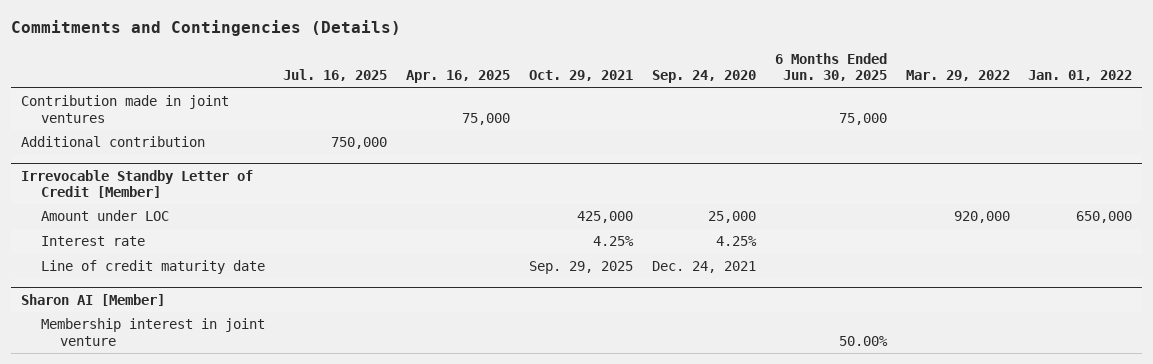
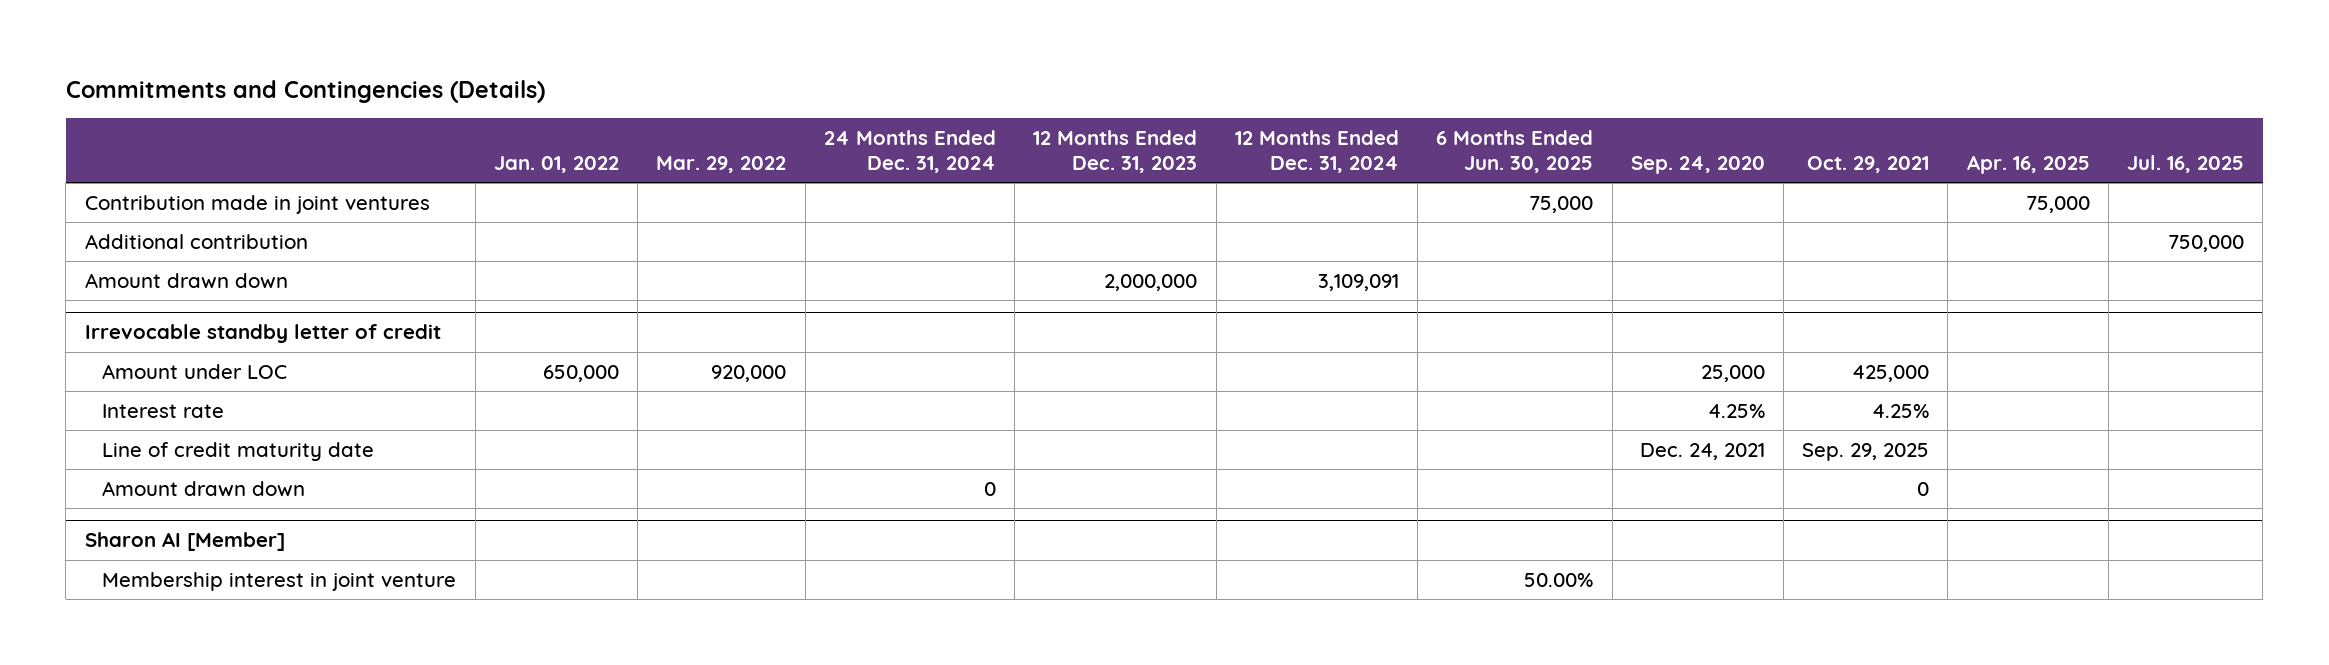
none -> [823,130,996,174] 24 Months Ended Dec. 31, 2024
none -> [1033,130,1198,174] 12 Months Ended Dec. 31, 2023
none -> [1234,130,1399,174] 12 Months Ended Dec. 31, 2024
none -> [84,272,288,289] Amount drawn down
[20,169,253,198] Irrevocable Standby Letter of Credit [Member] -> [84,324,441,344] Irrevocable standby letter of credit
none -> [102,480,306,497] Amount drawn down

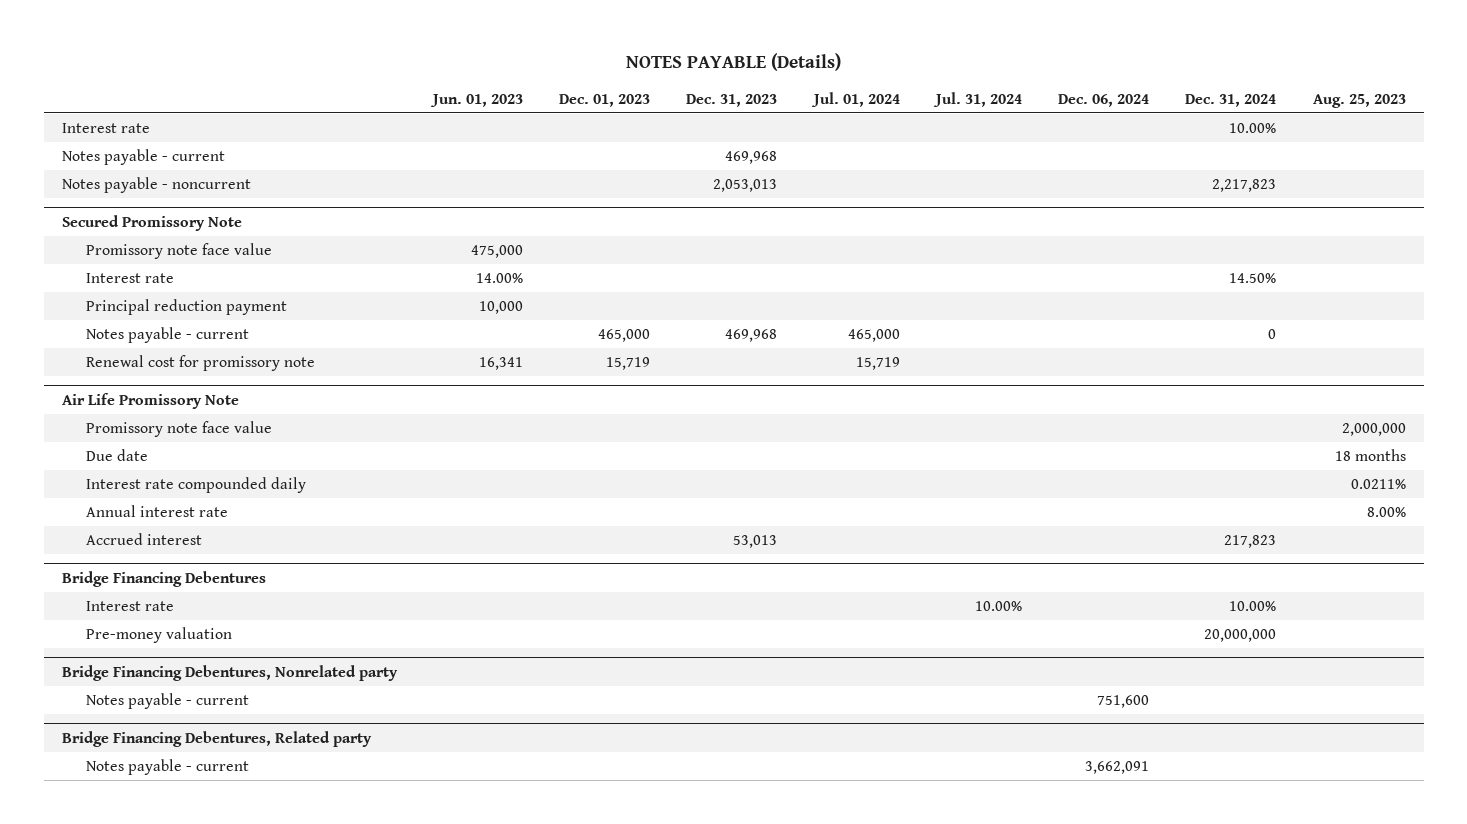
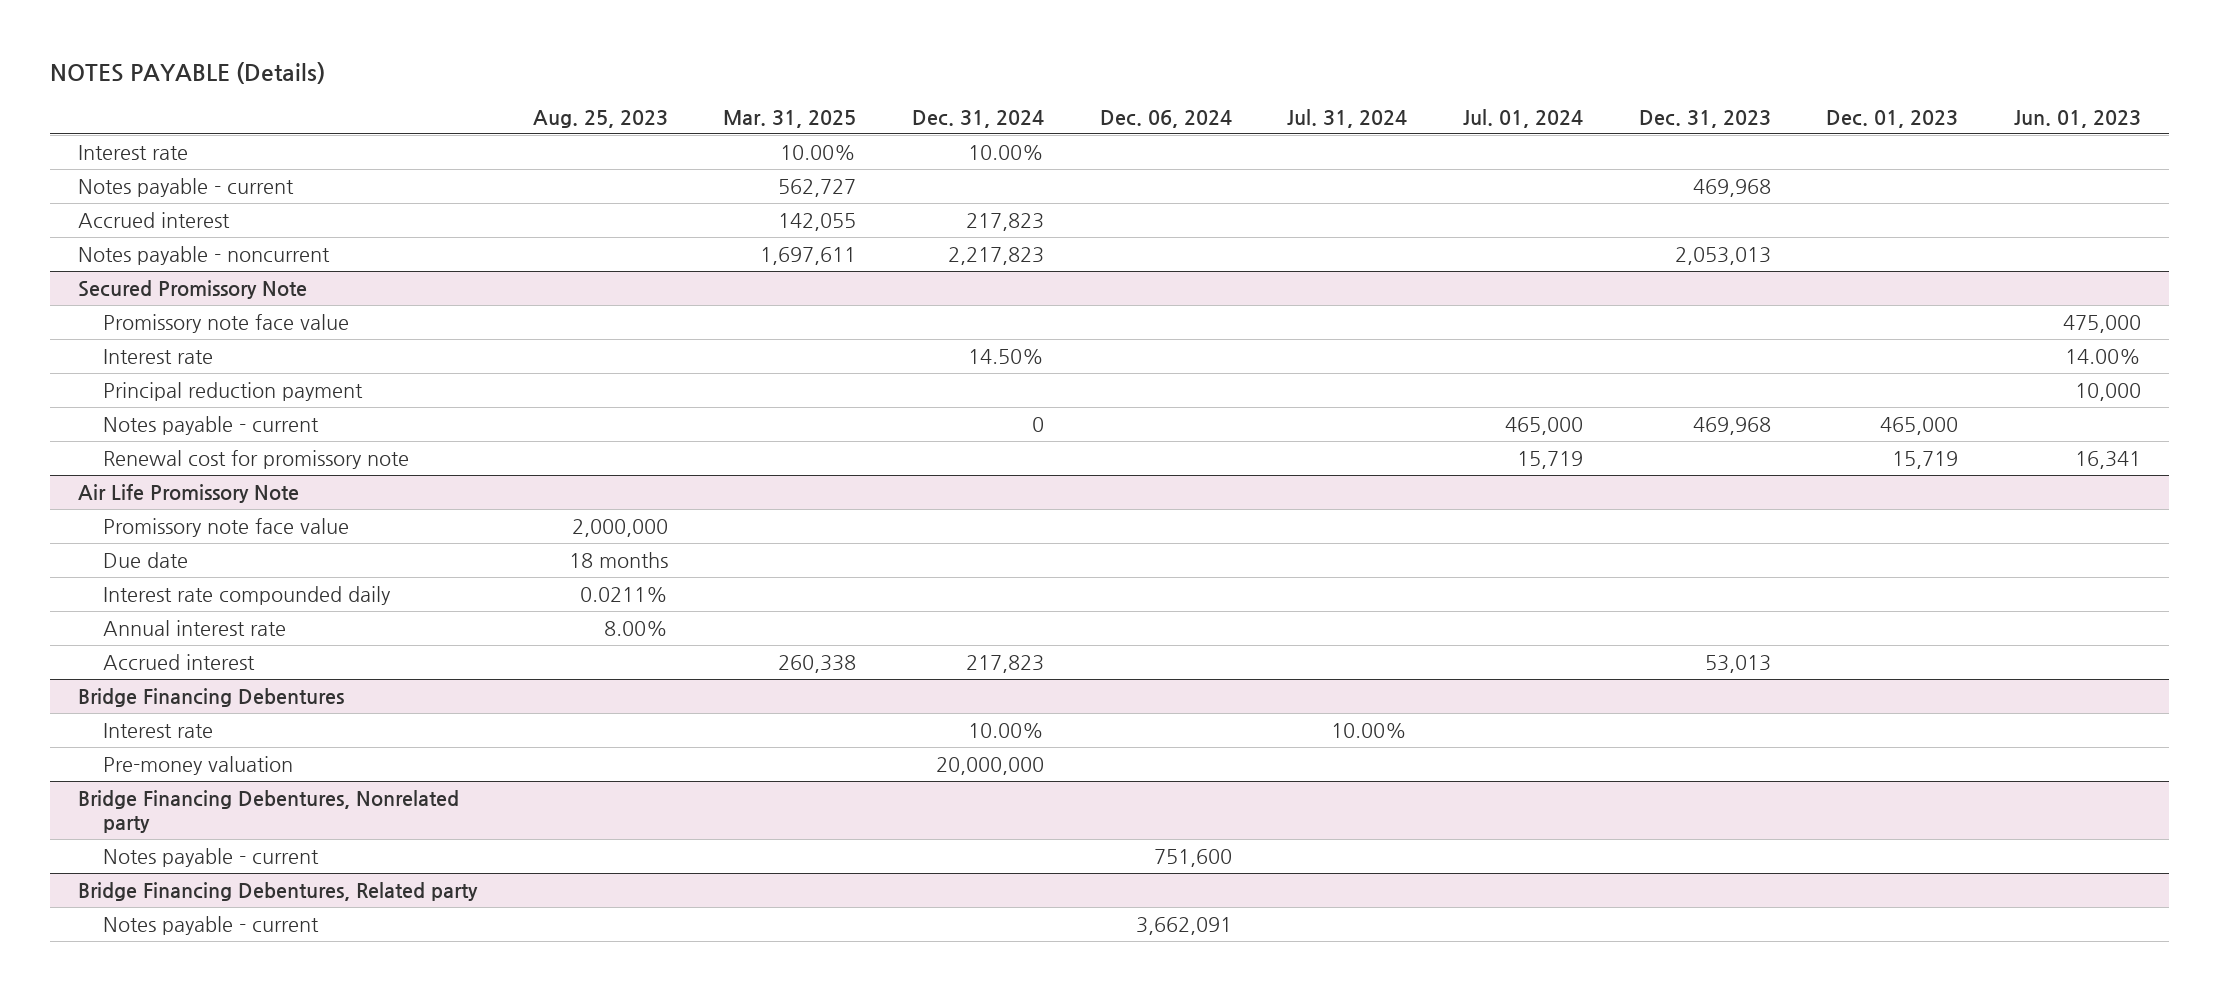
none -> [723,109,857,128] Mar. 31, 2025
none -> [77,211,230,228] Accrued interest

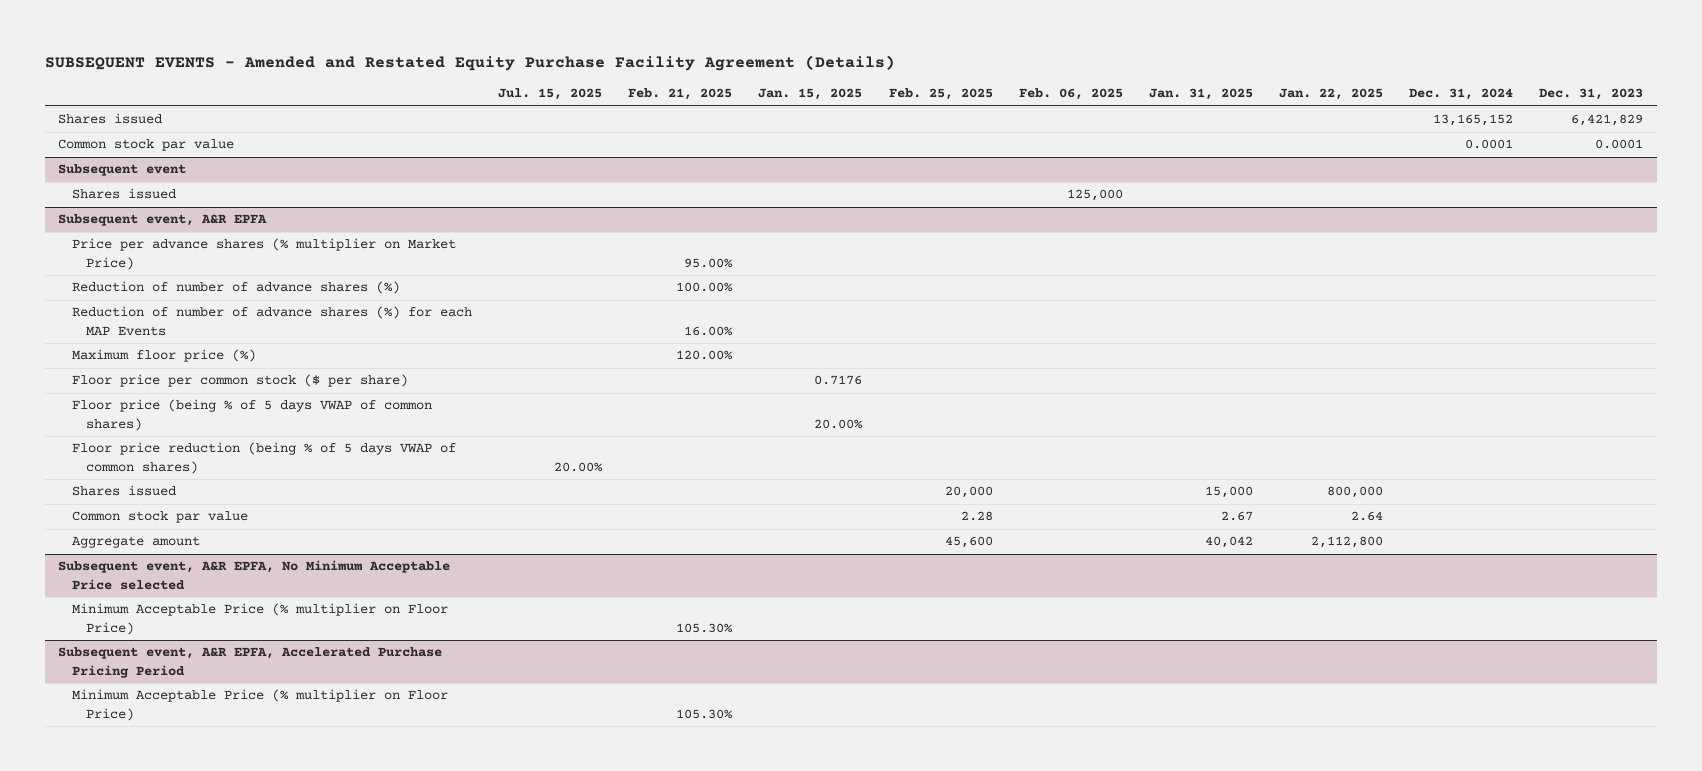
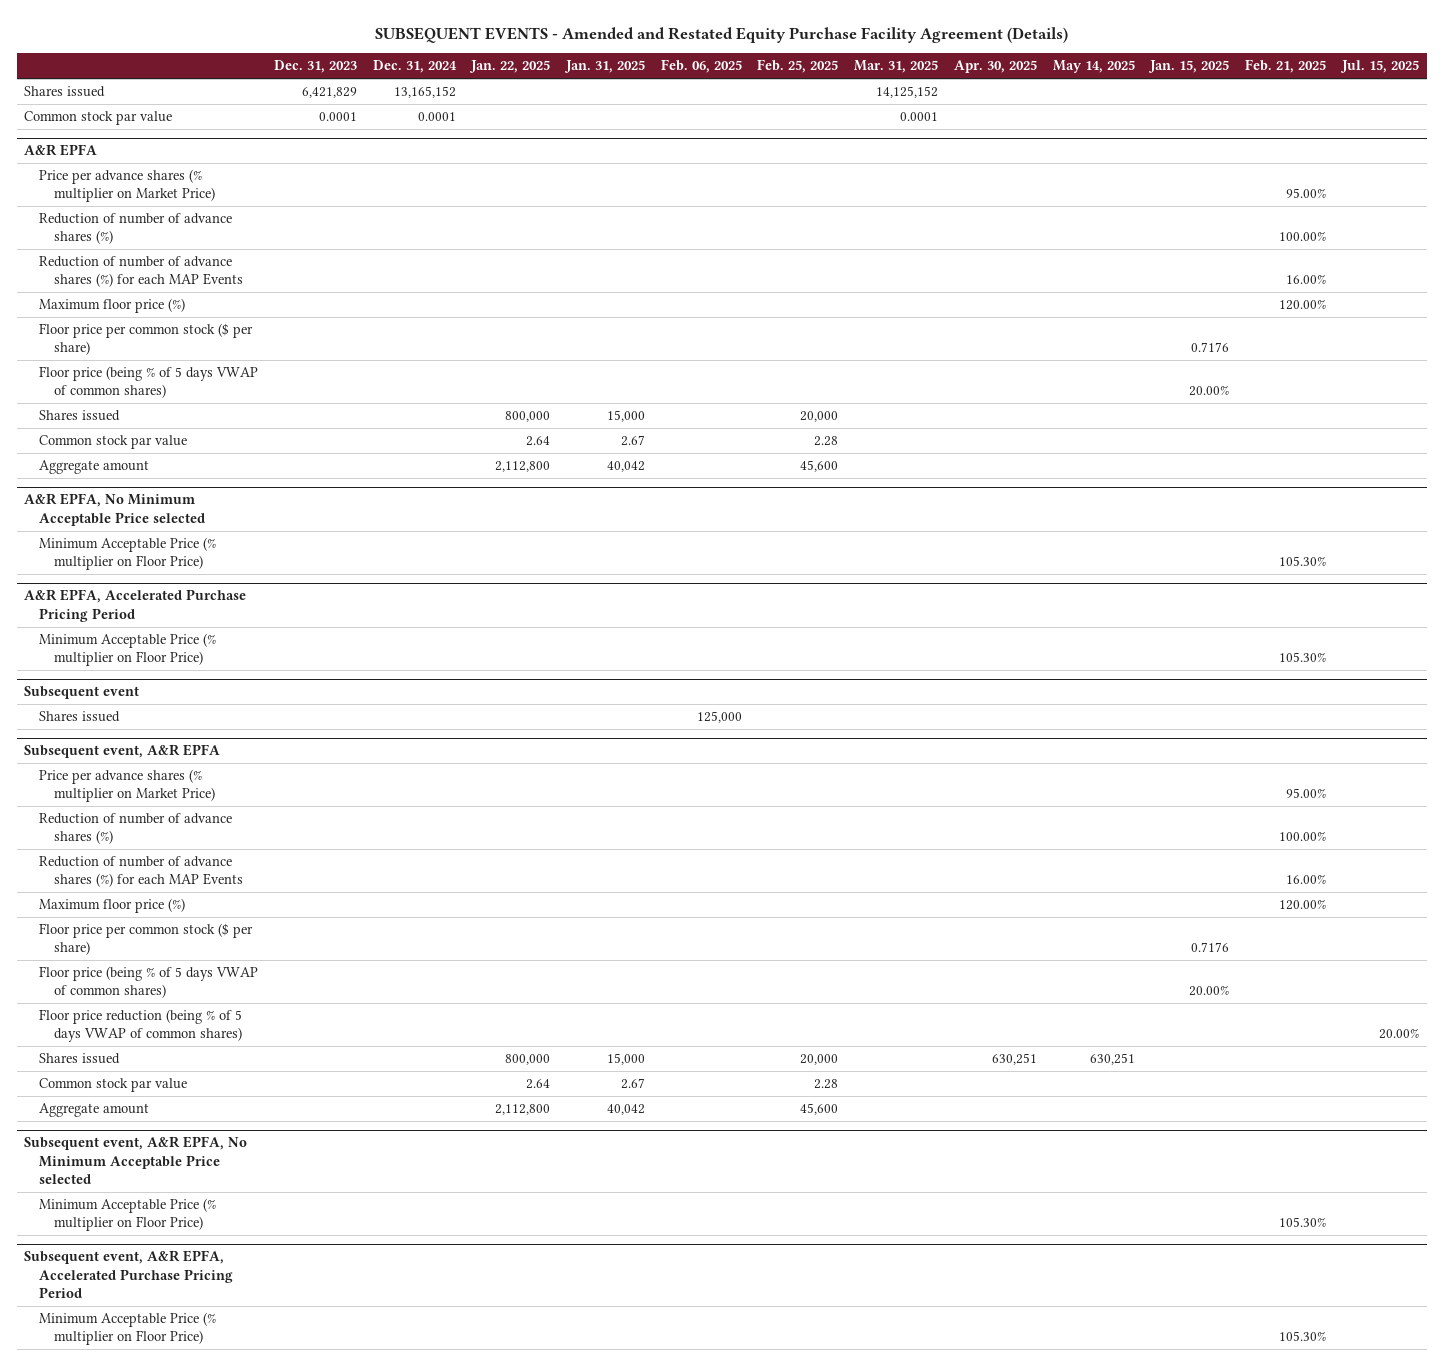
none -> [854,60,939,74] Mar. 31, 2025
none -> [953,60,1037,74] Apr. 30, 2025
none -> [1052,60,1135,74] May 14, 2025
none -> [24,144,98,157] A&R EPFA
none -> [39,169,216,203] Price per advance shares (% multiplier on Market Price)
none -> [39,213,233,245] Reduction of number of advance shares (%)
none -> [39,256,244,288] Reduction of number of advance shares (%) for each MAP Events
none -> [39,298,186,314] Maximum floor price (%)
none -> [39,323,254,356] Floor price per common stock ($ per share)
none -> [39,366,259,399] Floor price (being % of 5 days VWAP of common shares)
none -> [39,410,121,422] Shares issued
none -> [39,435,188,450] Common stock par value
none -> [39,460,150,475] Aggregate amount
none -> [24,493,206,526] A&R EPFA, No Minimum Acceptable Price selected
none -> [39,537,217,571] Minimum Acceptable Price (% multiplier on Floor Price)
none -> [24,589,247,622] A&R EPFA, Accelerated Purchase Pricing Period
none -> [39,633,217,667] Minimum Acceptable Price (% multiplier on Floor Price)

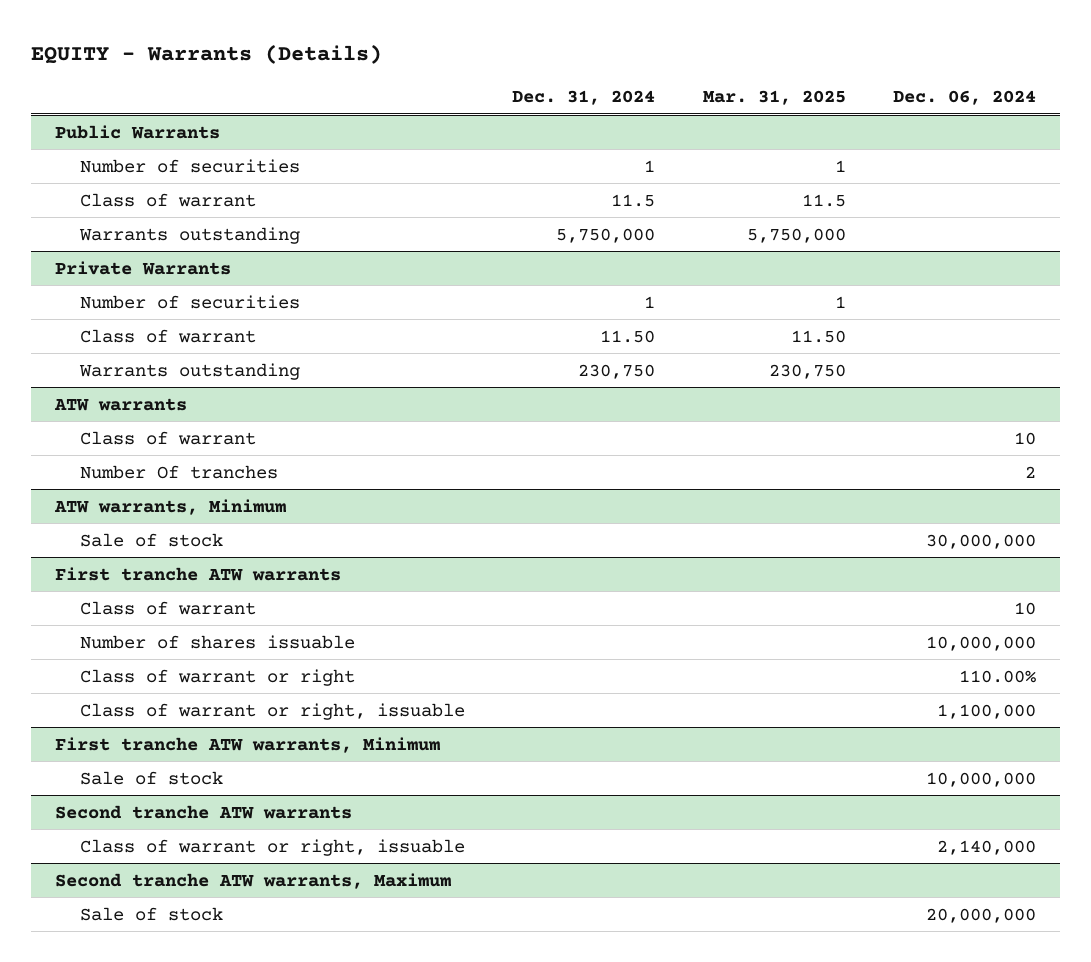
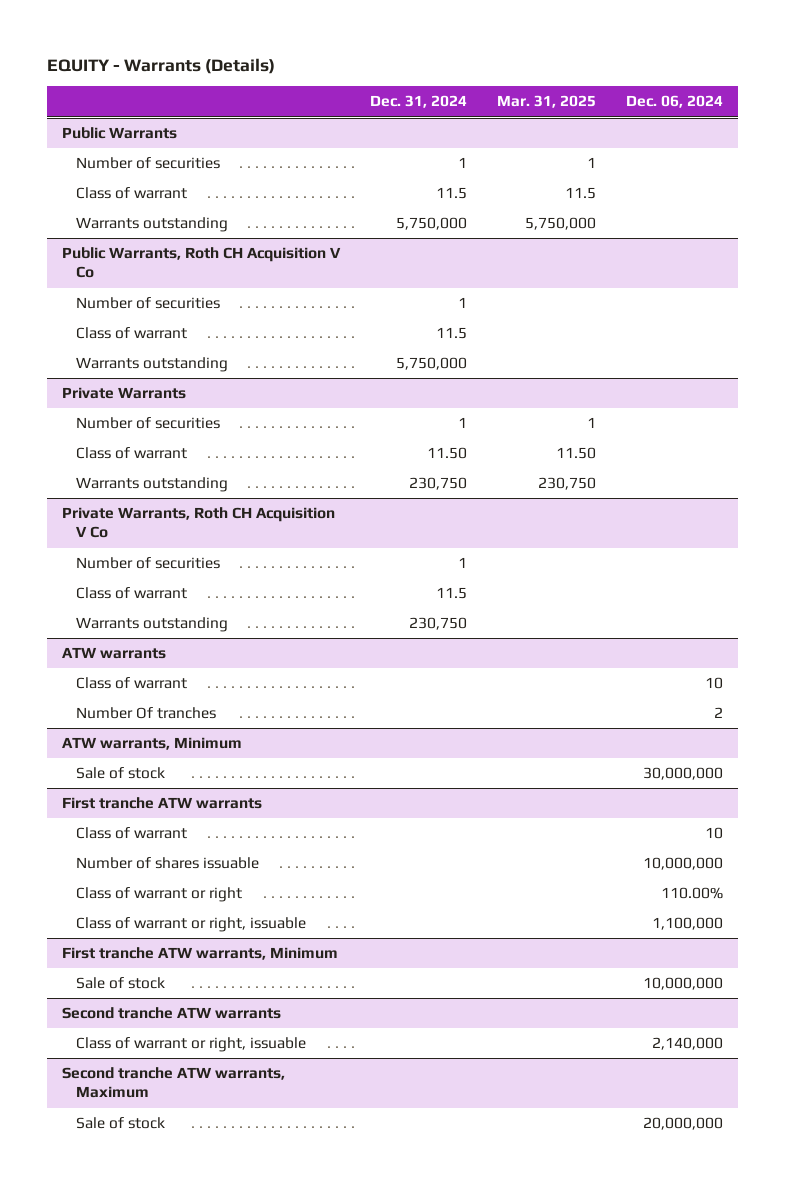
none -> [62,247,342,279] Public Warrants, Roth CH Acquisition V Co
none -> [75,297,220,310] Number of securities
none -> [75,327,187,340] Class of warrant
none -> [75,357,228,373] Warrants outstanding
none -> [62,507,336,539] Private Warrants, Roth CH Acquisition V Co
none -> [75,557,220,570] Number of securities
none -> [75,587,187,600] Class of warrant
none -> [75,617,228,633] Warrants outstanding

